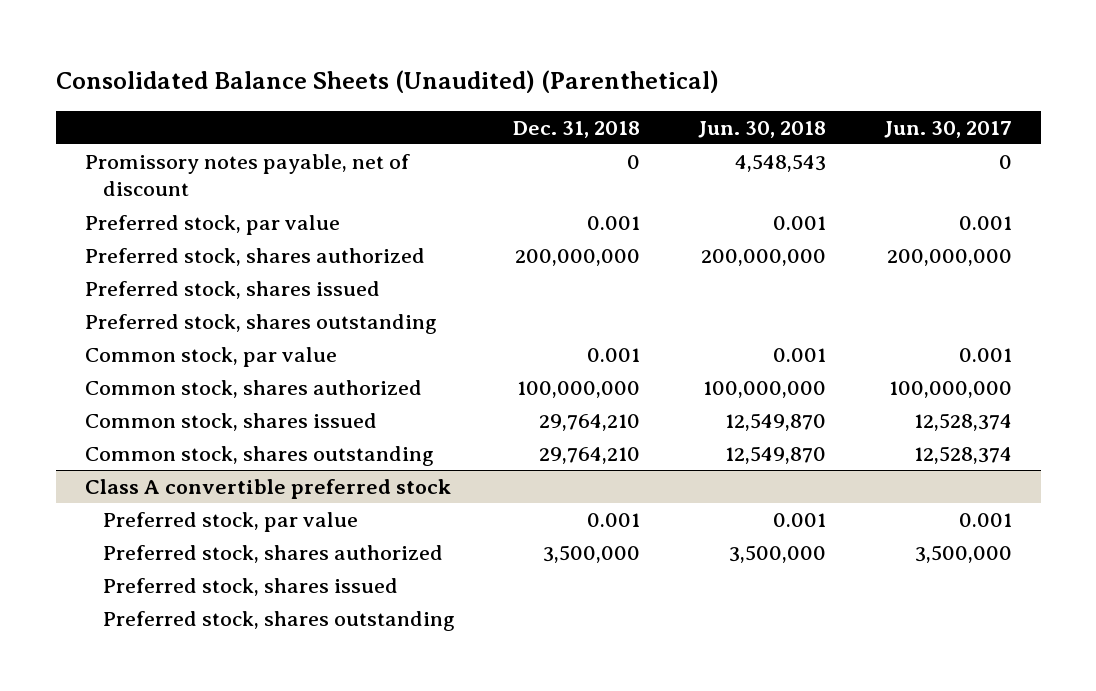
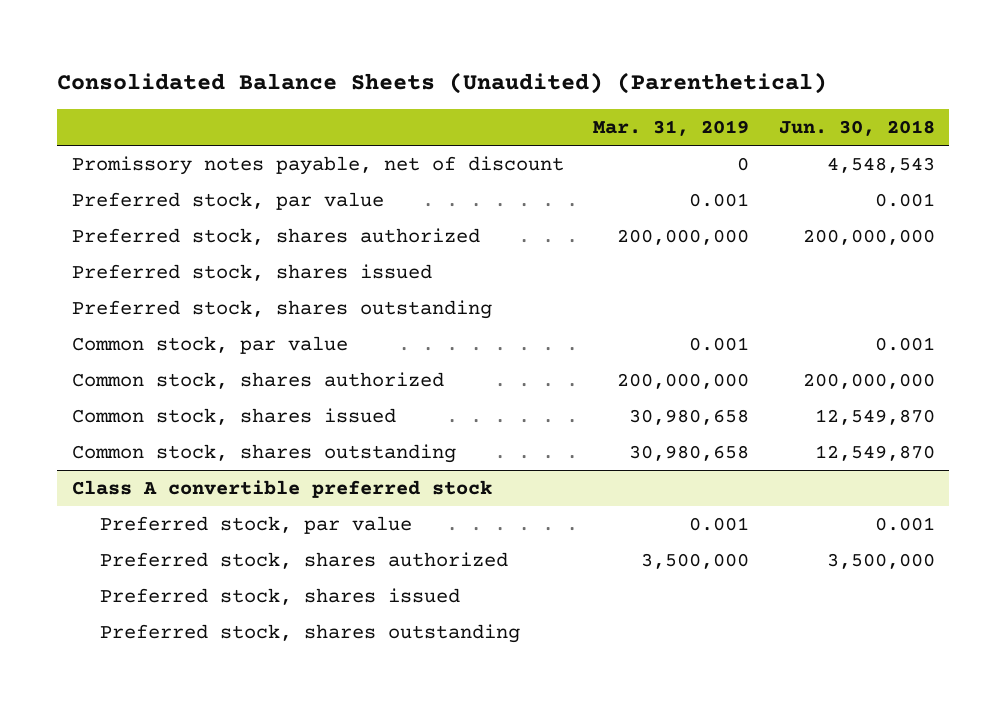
[513,120,641,138] Dec. 31, 2018 -> none
[883,120,1012,138] Jun. 30, 2017 -> none
none -> [593,120,750,137] Mar. 31, 2019
[703,381,827,399] 100,000,000 -> [802,372,935,389] 200,000,000

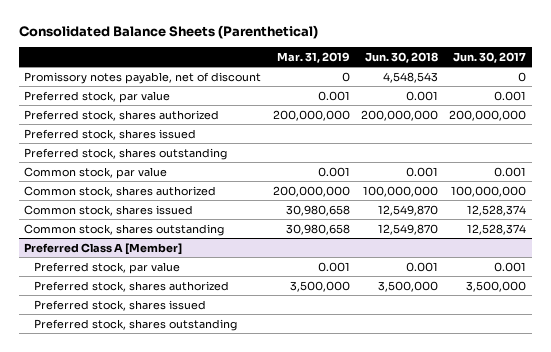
[56,71,827,94] Consolidated Balance Sheets (Unaudited) (Parenthetical) -> [18,24,318,39] Consolidated Balance Sheets (Parenthetical)
none -> [453,51,527,63] Jun. 30, 2017
[802,372,935,389] 200,000,000 -> [362,185,438,197] 100,000,000
[71,479,492,498] Class A convertible preferred stock -> [24,242,183,255] Preferred Class A [Member]

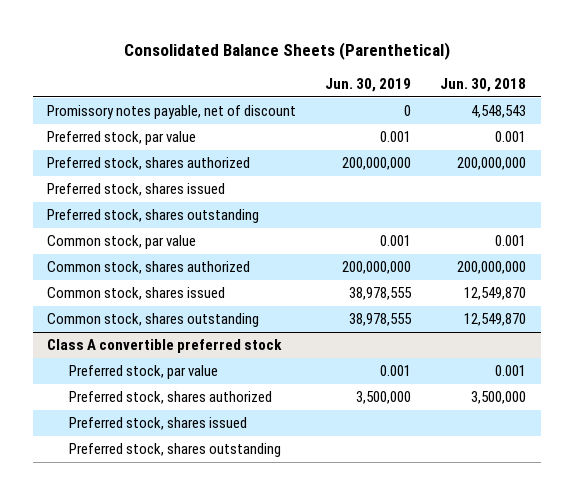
[276,51,350,63] Mar. 31, 2019 -> none
[453,51,527,63] Jun. 30, 2017 -> none
none -> [325,78,412,93] Jun. 30, 2019
[362,185,438,197] 100,000,000 -> [457,261,527,275] 200,000,000
[24,242,183,255] Preferred Class A [Member] -> [47,339,283,354] Class A convertible preferred stock

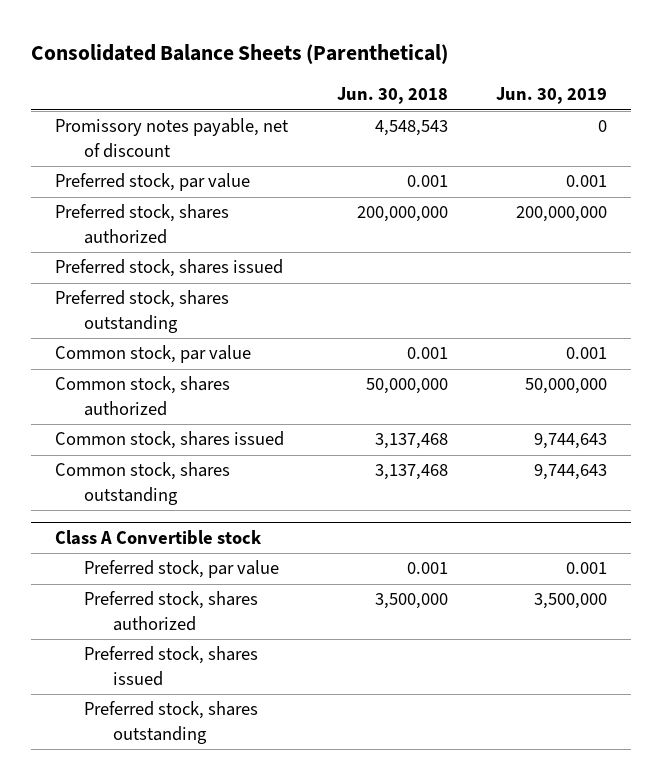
[342,261,412,275] 200,000,000 -> [525,378,608,395] 50,000,000
[457,261,527,275] 200,000,000 -> [365,378,448,395] 50,000,000
[349,287,413,301] 38,978,555 -> [534,433,608,450] 9,744,643
[464,287,527,301] 12,549,870 -> [374,433,448,450] 3,137,468
[349,313,413,327] 38,978,555 -> [534,464,608,481] 9,744,643
[464,313,527,327] 12,549,870 -> [374,464,448,481] 3,137,468
[47,339,283,354] Class A convertible preferred stock -> [55,529,263,545] Class A Convertible stock

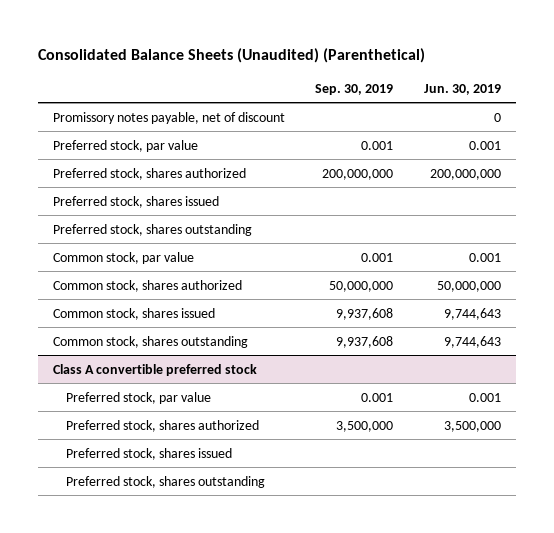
[31,44,449,65] Consolidated Balance Sheets (Parenthetical) -> [38,48,426,64] Consolidated Balance Sheets (Unaudited) (Parenthetical)
[336,87,448,105] Jun. 30, 2018 -> none
none -> [315,83,394,95] Sep. 30, 2019
[55,529,263,545] Class A Convertible stock -> [53,363,258,376] Class A convertible preferred stock

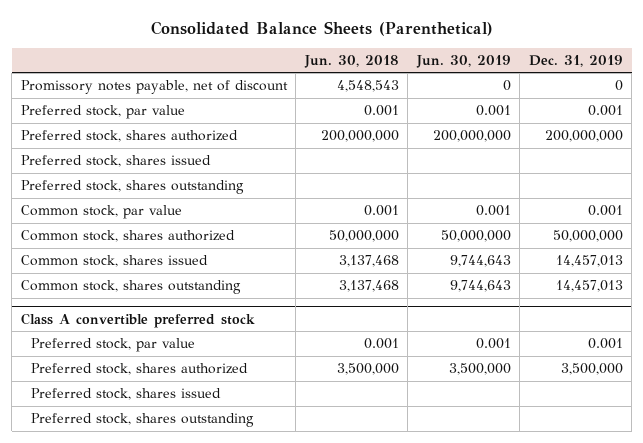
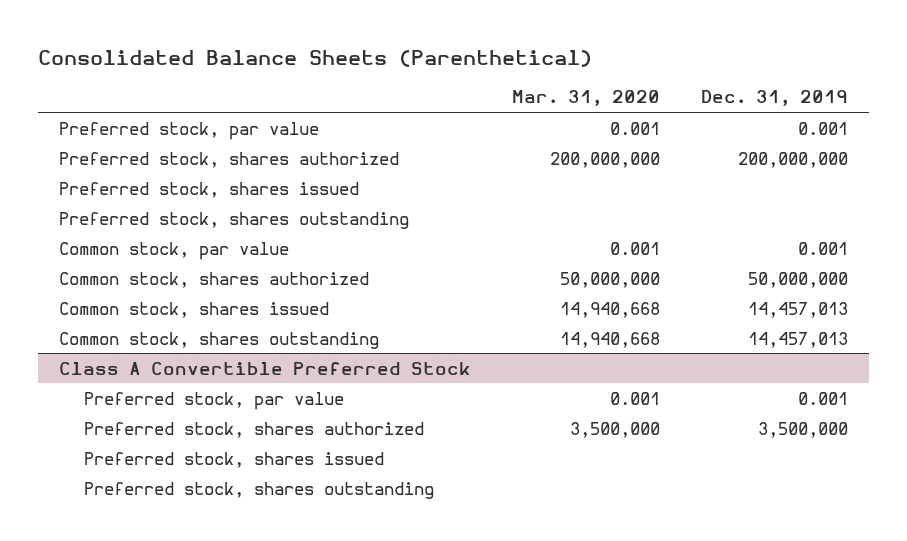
[303,55,399,69] Jun. 30, 2018 -> none
[415,55,511,69] Jun. 30, 2019 -> none
none -> [512,90,661,107] Mar. 31, 2020
[20,80,288,95] Promissory notes payable, net of discount -> none
[20,312,255,328] Class A convertible preferred stock -> [58,361,471,375] Class A Convertible Preferred Stock

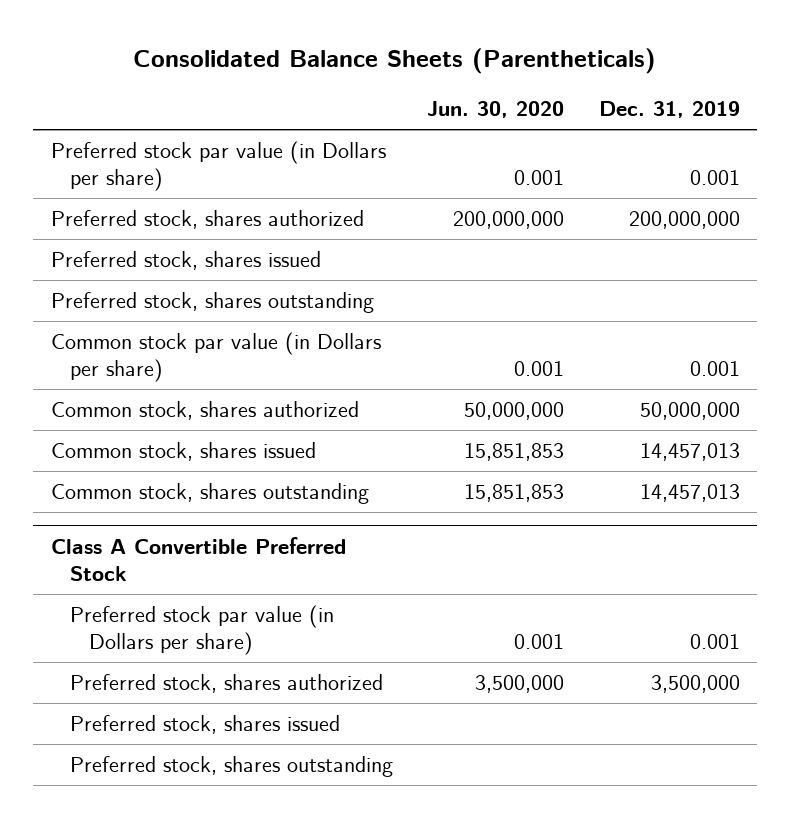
[38,49,593,67] Consolidated Balance Sheets (Parenthetical) -> [133,47,657,74] Consolidated Balance Sheets (Parentheticals)
[512,90,661,107] Mar. 31, 2020 -> none
none -> [427,101,565,119] Jun. 30, 2020
[58,121,319,140] Preferred stock, par value -> [50,141,386,192] Preferred stock par value (in Dollars per share)
[58,241,289,260] Common stock, par value -> [50,332,381,383] Common stock par value (in Dollars per share)
[84,391,345,410] Preferred stock, par value -> [69,605,334,656] Preferred stock par value (in Dollars per share)

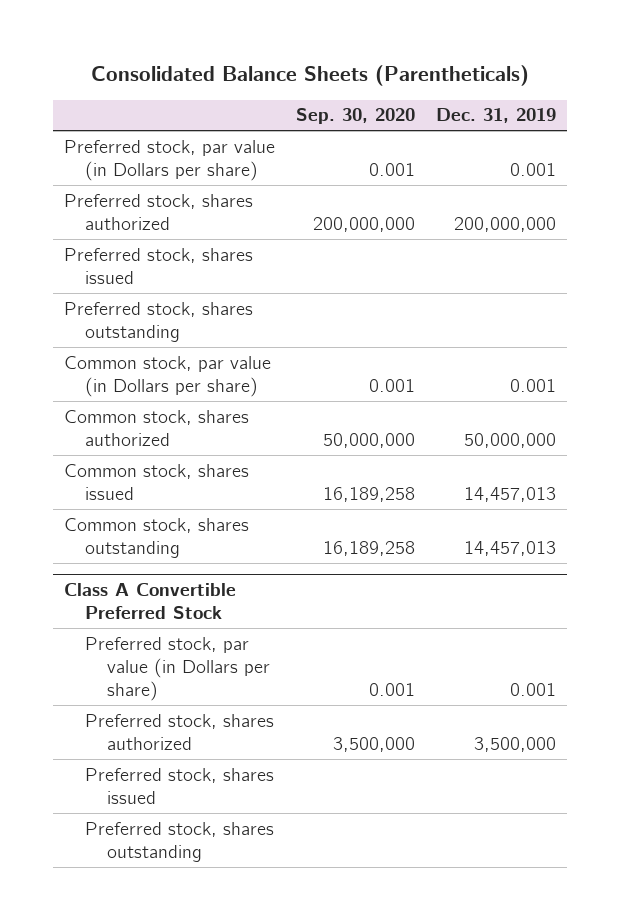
[427,101,565,119] Jun. 30, 2020 -> none
none -> [295,108,415,125] Sep. 30, 2020
[50,141,386,192] Preferred stock par value (in Dollars per share) -> [63,139,275,181] Preferred stock, par value (in Dollars per share)
[50,332,381,383] Common stock par value (in Dollars per share) -> [63,355,271,397] Common stock, par value (in Dollars per share)
[69,605,334,656] Preferred stock par value (in Dollars per share) -> [85,636,271,701] Preferred stock, par value (in Dollars per share)

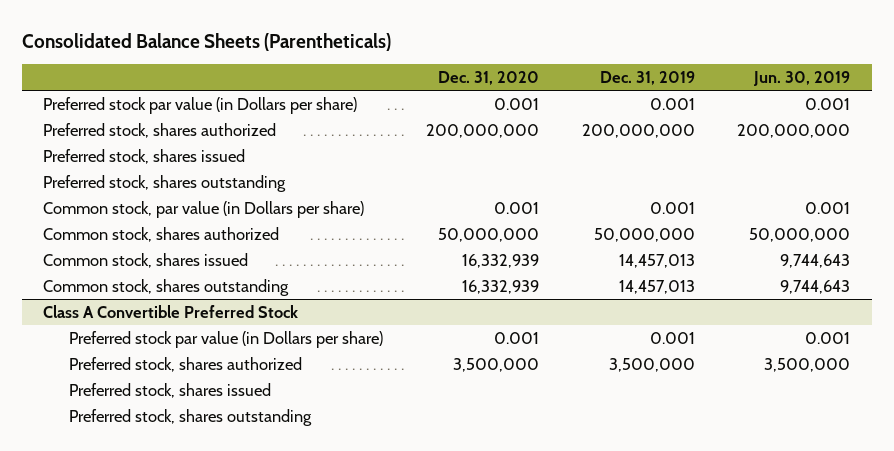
[295,108,415,125] Sep. 30, 2020 -> none
none -> [437,71,539,86] Dec. 31, 2020
none -> [753,71,851,87] Jun. 30, 2019
[63,139,275,181] Preferred stock, par value (in Dollars per share) -> [43,96,358,114] Preferred stock par value (in Dollars per share)
[85,636,271,701] Preferred stock, par value (in Dollars per share) -> [69,330,384,348] Preferred stock par value (in Dollars per share)

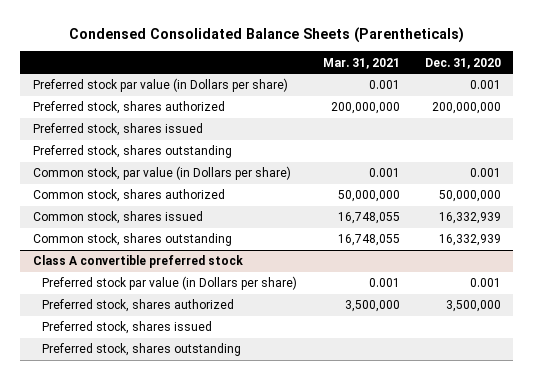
[21,32,391,51] Consolidated Balance Sheets (Parentheticals) -> [68,27,464,44] Condensed Consolidated Balance Sheets (Parentheticals)
[599,71,695,86] Dec. 31, 2019 -> none
[753,71,851,87] Jun. 30, 2019 -> none
none -> [322,57,400,69] Mar. 31, 2021
[43,304,299,318] Class A Convertible Preferred Stock -> [33,255,244,269] Class A convertible preferred stock

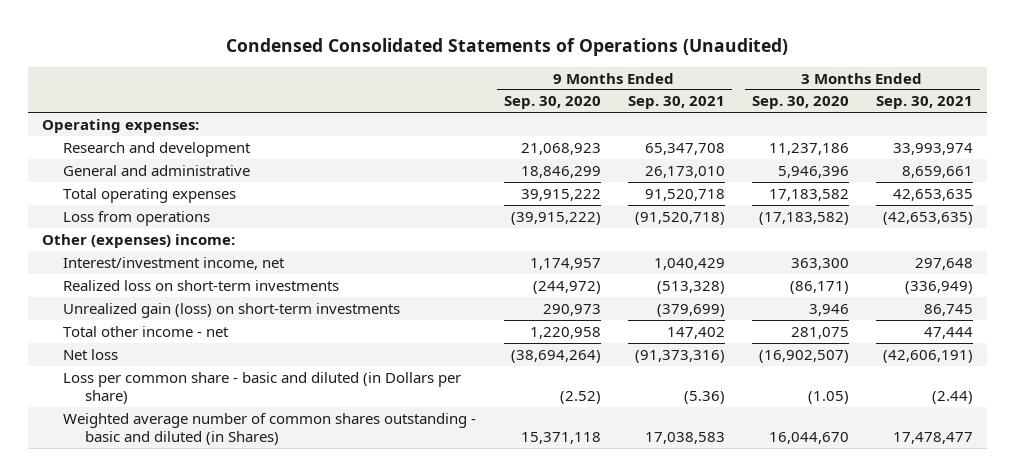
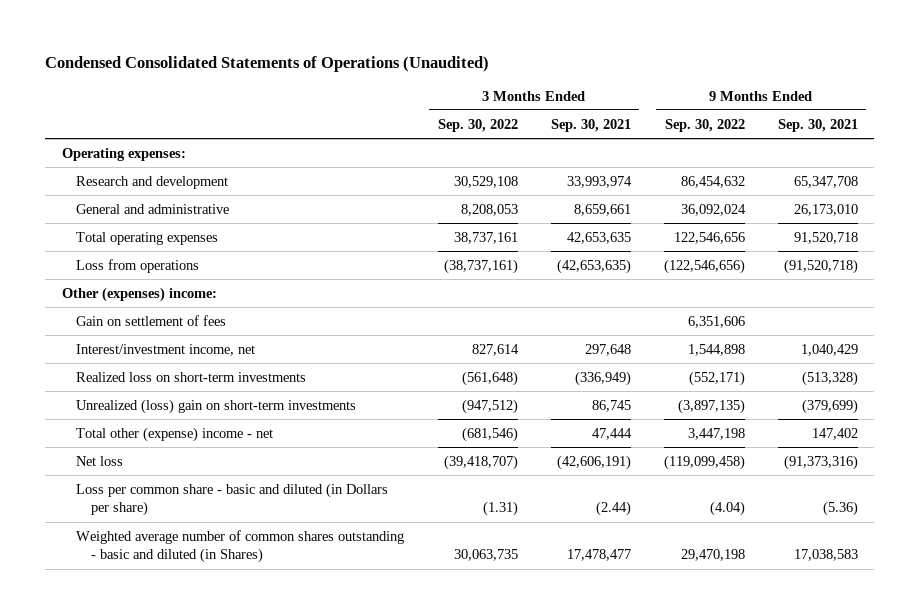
[503,96,601,110] Sep. 30, 2020 -> none
[751,96,849,110] Sep. 30, 2020 -> none
none -> [437,118,518,132] Sep. 30, 2022
none -> [664,118,745,132] Sep. 30, 2022
none -> [76,314,227,326] Gain on settlement of fees
[63,302,401,318] Unrealized gain (loss) on short-term investments -> [76,398,357,414] Unrealized (loss) gain on short-term investments
[63,325,230,337] Total other income - net -> [76,426,274,442] Total other (expense) income - net

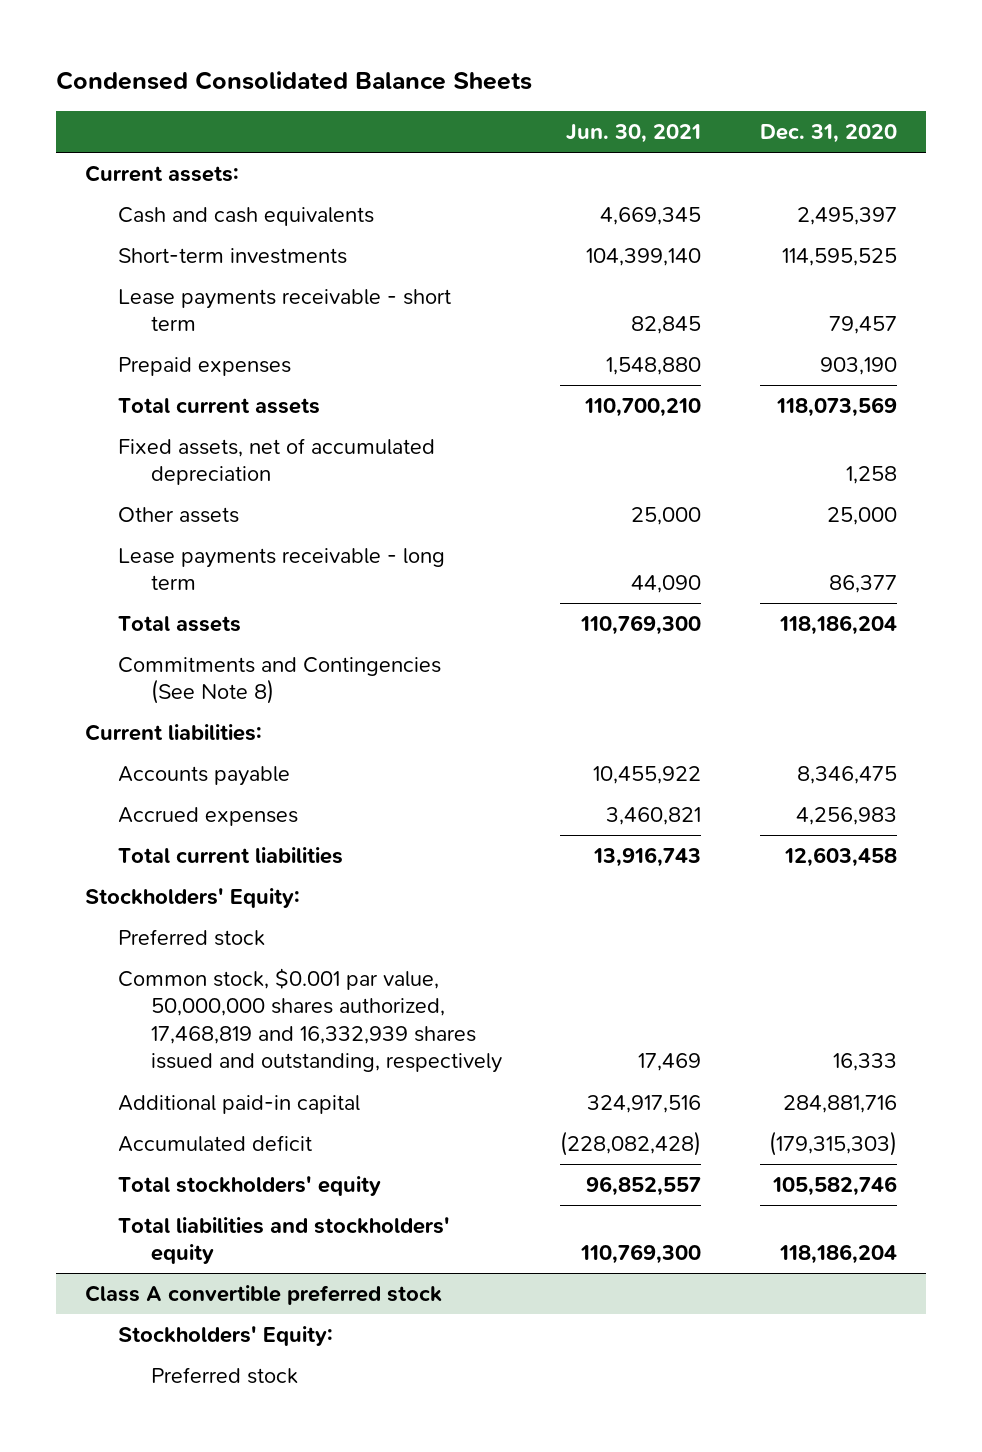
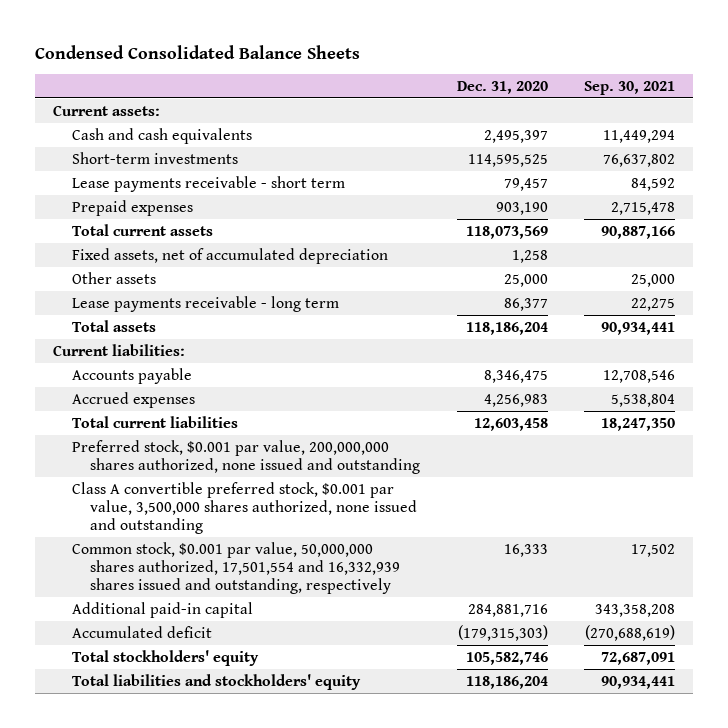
[566,123,702,143] Jun. 30, 2021 -> none
none -> [583,80,675,95] Sep. 30, 2021
[117,656,441,705] Commitments and Contingencies (See Note 8) -> none
[84,887,300,908] Stockholders' Equity: -> none
[117,928,265,946] Preferred stock -> [71,439,421,474] Preferred stock, $0.001 par value, 200,000,000 shares authorized, none issued and outstanding
none -> [71,481,418,534] Class A convertible preferred stock, $0.001 par value, 3,500,000 shares authorized, none issued and outstanding
[117,967,502,1074] Common stock, $0.001 par value, 50,000,000 shares authorized, 17,468,819 and 16,332,939 shares issued and outstanding, respectively -> [71,541,401,594] Common stock, $0.001 par value, 50,000,000 shares authorized, 17,501,554 and 16,332,939 shares issued and outstanding, respectively
[84,1284,442,1305] Class A convertible preferred stock -> none
[117,1325,333,1346] Stockholders' Equity: -> none
[150,1366,298,1384] Preferred stock -> none

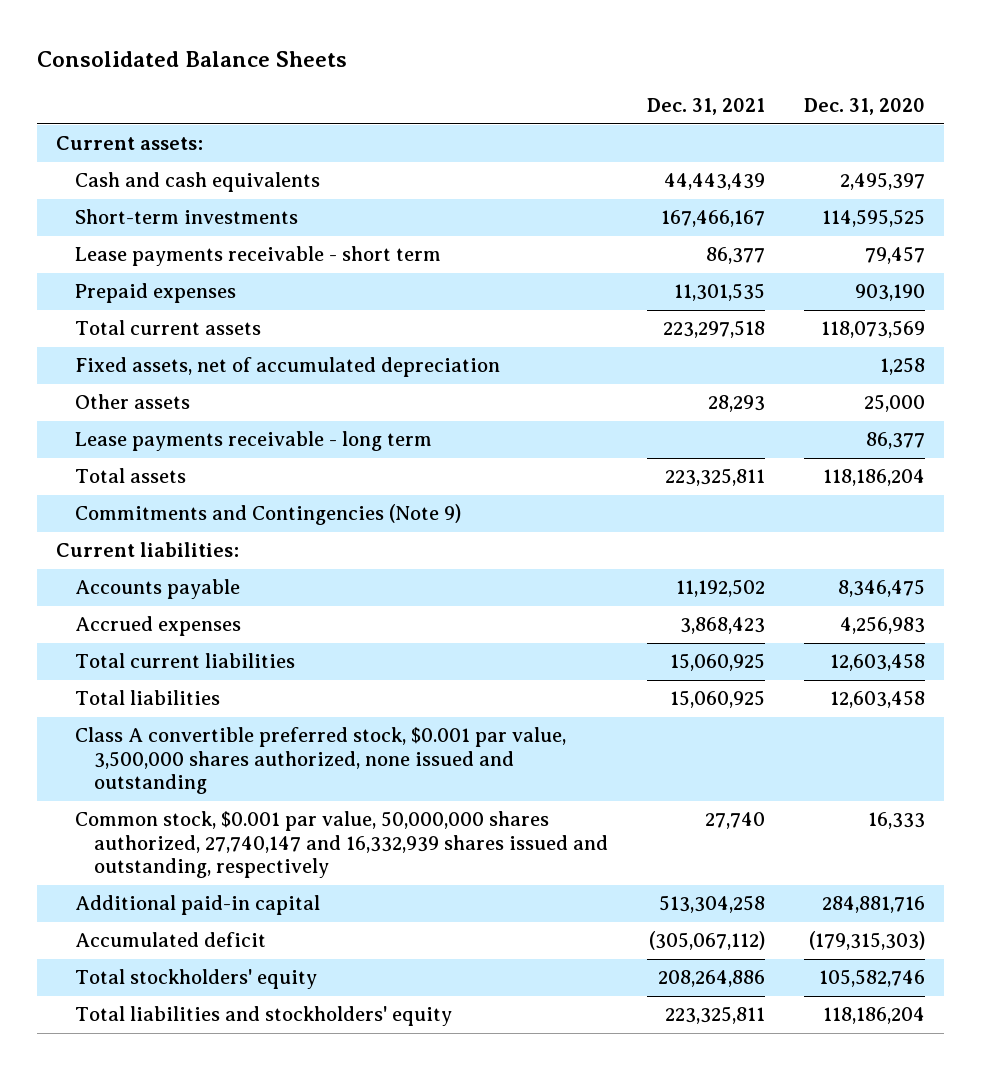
[34,44,360,59] Condensed Consolidated Balance Sheets -> [36,51,347,68] Consolidated Balance Sheets
[583,80,675,95] Sep. 30, 2021 -> none
none -> [646,98,765,116] Dec. 31, 2021
none -> [75,504,462,526] Commitments and Contingencies (Note 9)
[71,439,421,474] Preferred stock, $0.001 par value, 200,000,000 shares authorized, none issued and outstanding -> none
none -> [75,690,221,706] Total liabilities
[71,541,401,594] Common stock, $0.001 par value, 50,000,000 shares authorized, 17,501,554 and 16,332,939 shares issued and outstanding, respectively -> [75,811,609,879] Common stock, $0.001 par value, 50,000,000 shares authorized, 27,740,147 and 16,332,939 shares issued and outstanding, respectively

